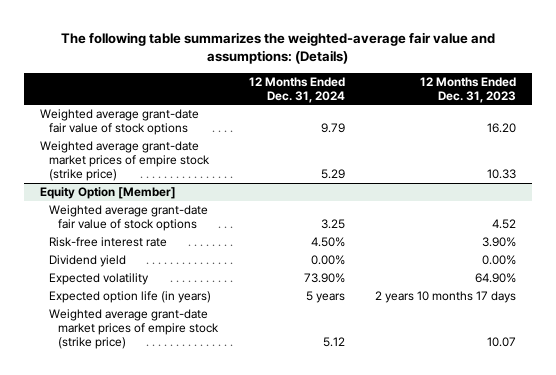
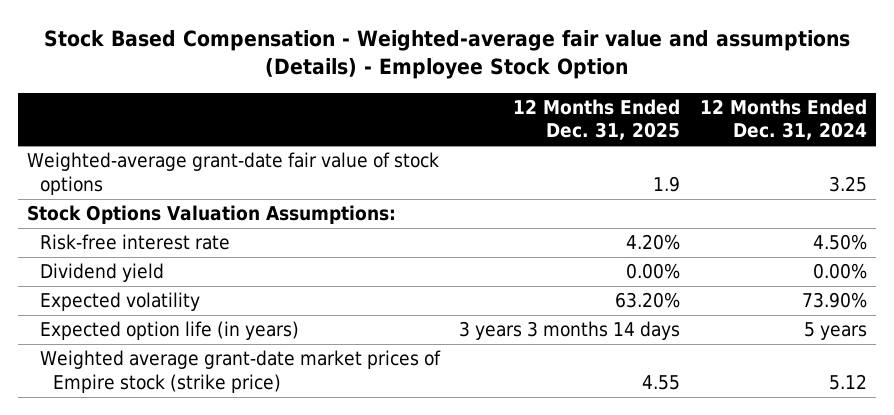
[61,31,496,64] The following table summarizes the weighted-average fair value and assumptions: (Details) -> [44,29,851,80] Stock Based Compensation - Weighted-average fair value and assumptions (Details) - Employee Stock Option
[420,76,517,103] 12 Months Ended Dec. 31, 2023 -> none
none -> [513,98,681,141] 12 Months Ended Dec. 31, 2025
[39,141,210,181] Weighted average grant-date market prices of empire stock (strike price) -> none
[39,187,176,200] Equity Option [Member] -> none
[48,205,208,231] Weighted average grant-date fair value of stock options -> none
[39,109,199,135] Weighted average grant-date fair value of stock options -> [27,152,440,195] Weighted-average grant-date fair value of stock options
[320,122,345,133] 9.79 -> [828,175,867,192] 3.25
none -> [27,205,397,225] Stock Options Valuation Assumptions:
[48,309,219,349] Weighted average grant-date market prices of empire stock (strike price) -> [40,350,442,393] Weighted average grant-date market prices of Empire stock (strike price)

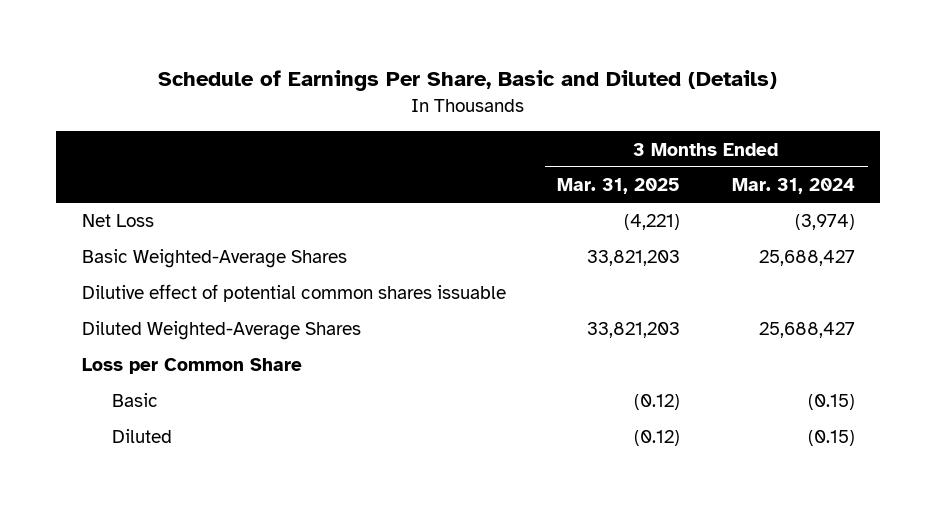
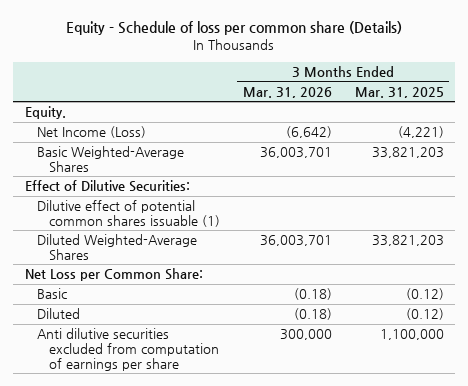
[158,70,778,92] Schedule of Earnings Per Share, Basic and Diluted (Details) -> [66,21,403,36] Equity - Schedule of loss per common share (Details)
[731,178,855,195] Mar. 31, 2024 -> none
none -> [243,86,333,98] Mar. 31, 2026
none -> [24,106,66,120] Equity.
[82,214,155,228] Net Loss -> [36,126,146,139] Net Income (Loss)
none -> [24,180,190,193] Effect of Dilutive Securities:
[82,284,507,303] Dilutive effect of potential common shares issuable -> [36,200,221,227] Dilutive effect of potential common shares issuable (1)
[82,358,303,375] Loss per Common Share -> [24,268,203,282] Net Loss per Common Share:
none -> [36,328,220,371] Anti dilutive securities excluded from computation of earnings per share

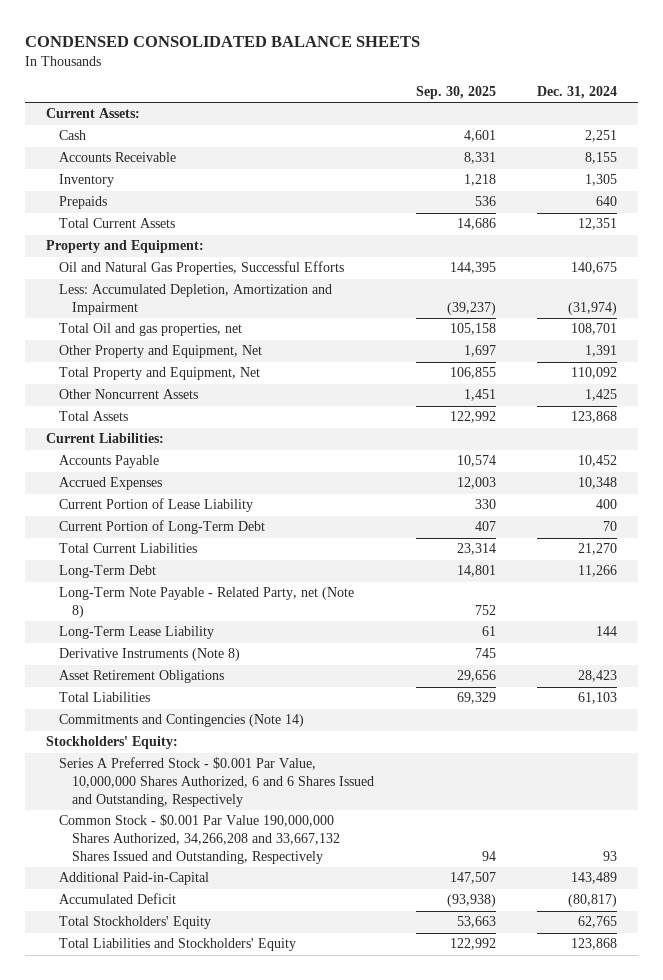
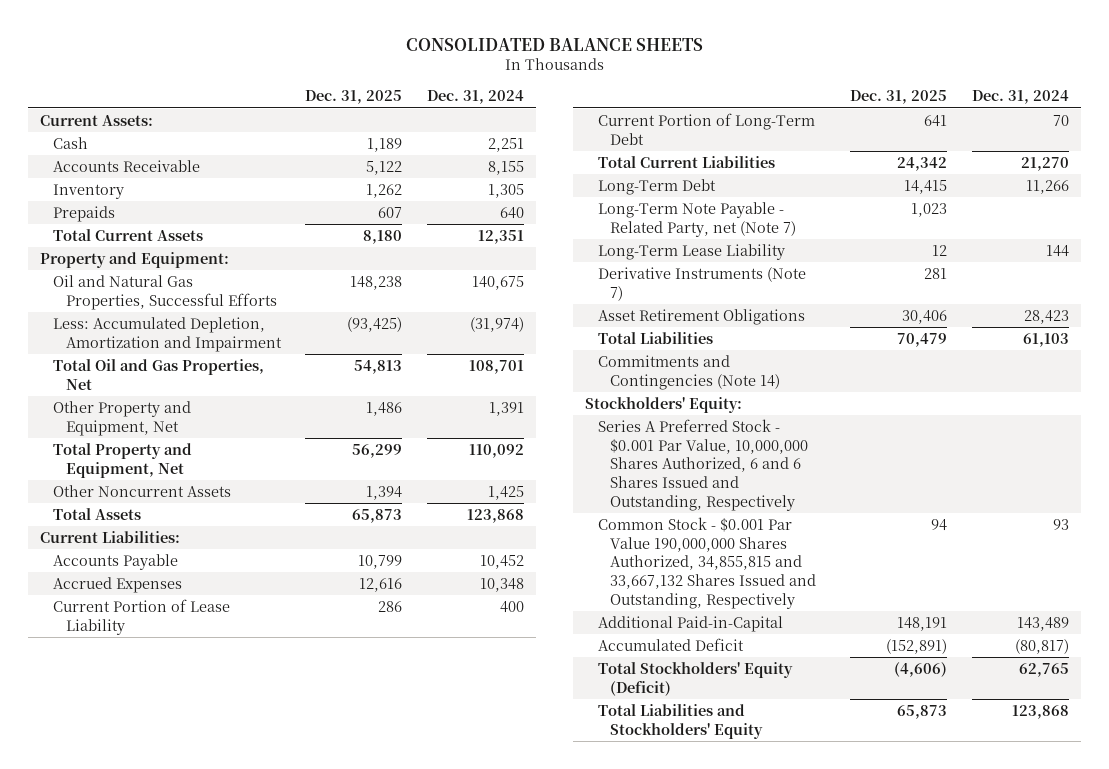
[25,36,421,48] CONDENSED CONSOLIDATED BALANCE SHEETS -> [405,37,703,51] CONSOLIDATED BALANCE SHEETS
[415,86,496,100] Sep. 30, 2025 -> none
none -> [305,90,403,105] Dec. 31, 2025
[59,323,243,337] Total Oil and gas properties, net -> [53,358,265,390] Total Oil and Gas Properties, Net
[59,587,355,619] Long-Term Note Payable - Related Party, net (Note 8) -> [597,201,797,237] Long-Term Note Payable - Related Party, net (Note 7)
[59,648,241,662] Derivative Instruments (Note 8) -> [597,266,806,301] Derivative Instruments (Note 7)
[59,814,341,865] Common Stock - $0.001 Par Value 190,000,000 Shares Authorized, 34,266,208 and 33,667,132 Shares Issued and Outstanding, Respectively -> [597,516,817,609] Common Stock - $0.001 Par Value 190,000,000 Shares Authorized, 34,855,815 and 33,667,132 Shares Issued and Outstanding, Respectively
[59,916,212,930] Total Stockholders' Equity -> [597,661,793,696] Total Stockholders' Equity (Deficit)

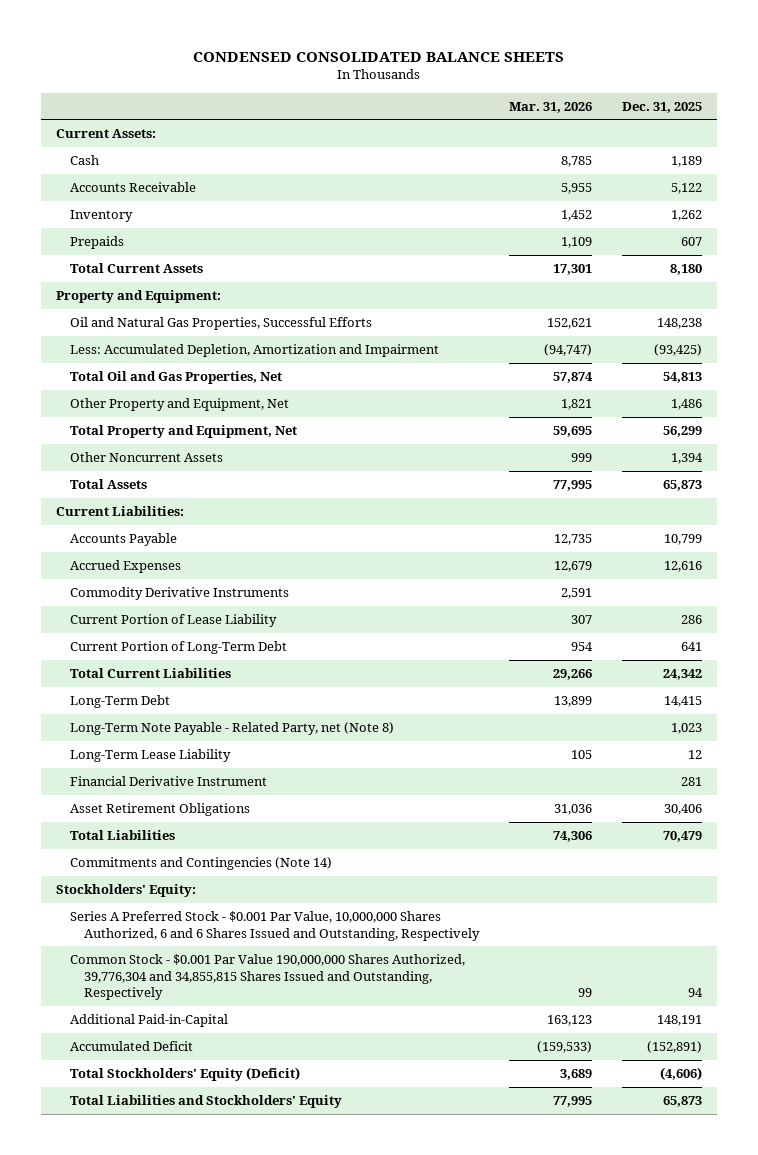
[405,37,703,51] CONSOLIDATED BALANCE SHEETS -> [192,51,564,62] CONDENSED CONSOLIDATED BALANCE SHEETS
[427,90,525,105] Dec. 31, 2024 -> none
none -> [508,101,592,113] Mar. 31, 2026
none -> [70,587,290,601] Commodity Derivative Instruments
[597,201,797,237] Long-Term Note Payable - Related Party, net (Note 7) -> [70,722,395,736] Long-Term Note Payable - Related Party, net (Note 8)
[597,266,806,301] Derivative Instruments (Note 7) -> [70,776,268,787] Financial Derivative Instrument
[597,516,817,609] Common Stock - $0.001 Par Value 190,000,000 Shares Authorized, 34,855,815 and 33,667,132 Shares Issued and Outstanding, Respectively -> [70,954,466,1001] Common Stock - $0.001 Par Value 190,000,000 Shares Authorized, 39,776,304 and 34,855,815 Shares Issued and Outstanding, Respectively

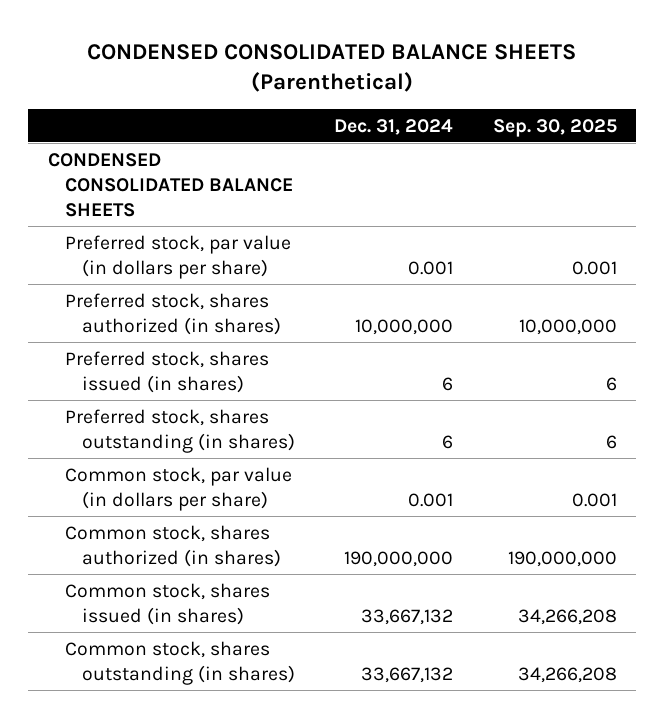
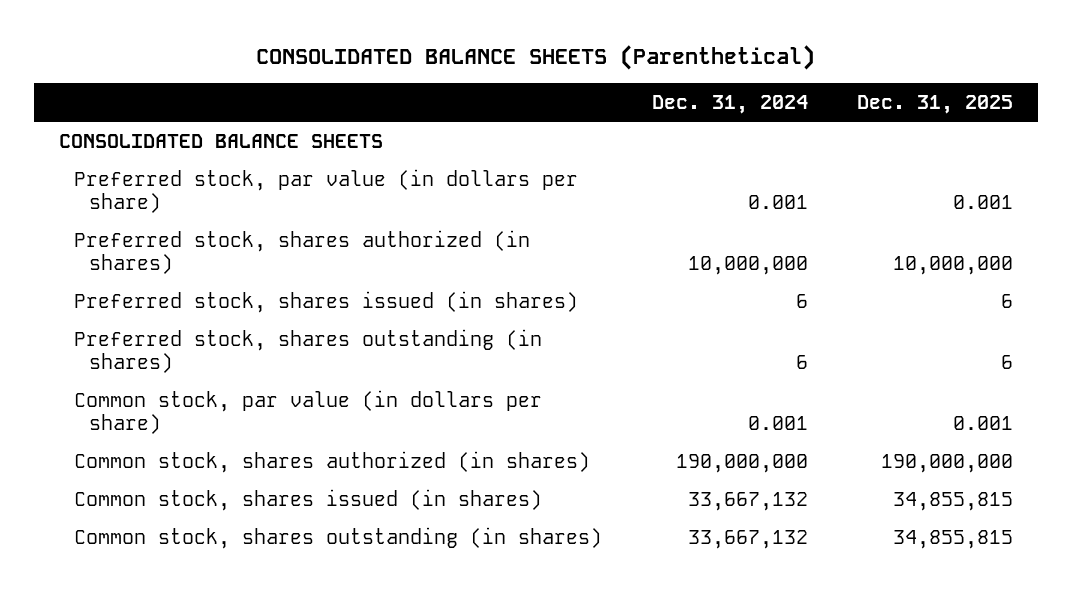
[87,43,577,93] CONDENSED CONSOLIDATED BALANCE SHEETS (Parenthetical) -> [256,45,816,71] CONSOLIDATED BALANCE SHEETS (Parenthetical)
[492,118,617,137] Sep. 30, 2025 -> none
none -> [857,95,1014,115] Dec. 31, 2025
[47,152,294,218] CONDENSED CONSOLIDATED BALANCE SHEETS -> [58,133,383,148] CONSOLIDATED BALANCE SHEETS

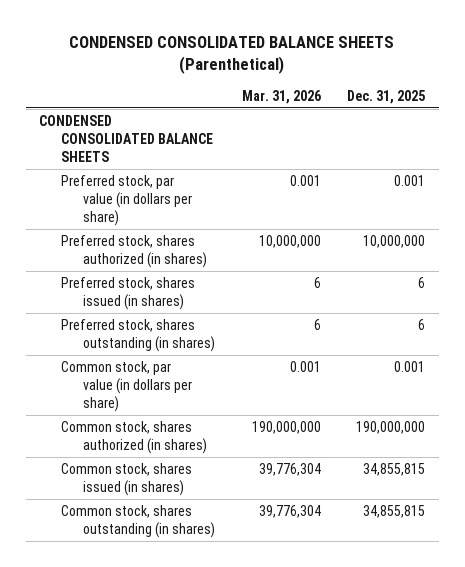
[256,45,816,71] CONSOLIDATED BALANCE SHEETS (Parenthetical) -> [69,35,395,74] CONDENSED CONSOLIDATED BALANCE SHEETS (Parenthetical)
[651,95,808,115] Dec. 31, 2024 -> none
none -> [241,89,321,104] Mar. 31, 2026
[58,133,383,148] CONSOLIDATED BALANCE SHEETS -> [39,114,214,163] CONDENSED CONSOLIDATED BALANCE SHEETS

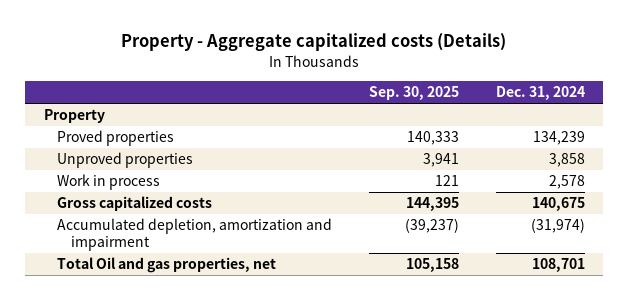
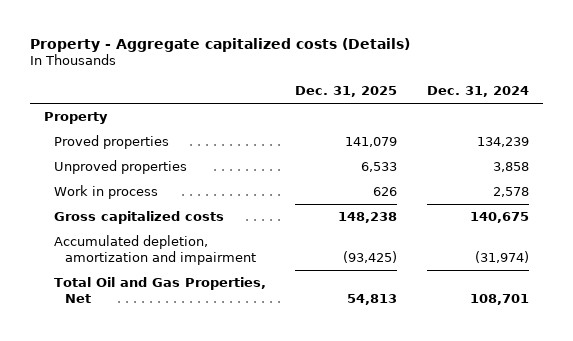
[369,86,460,101] Sep. 30, 2025 -> none
none -> [295,85,398,97] Dec. 31, 2025
[57,257,277,274] Total Oil and gas properties, net -> [54,277,267,303] Total Oil and Gas Properties, Net

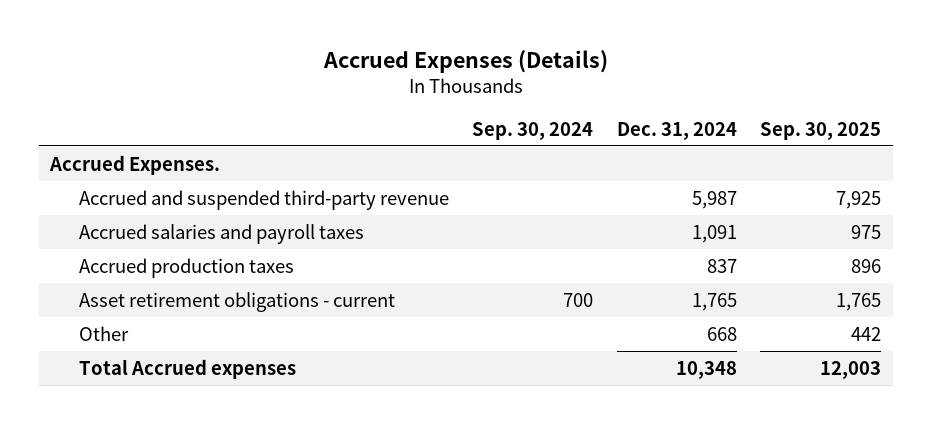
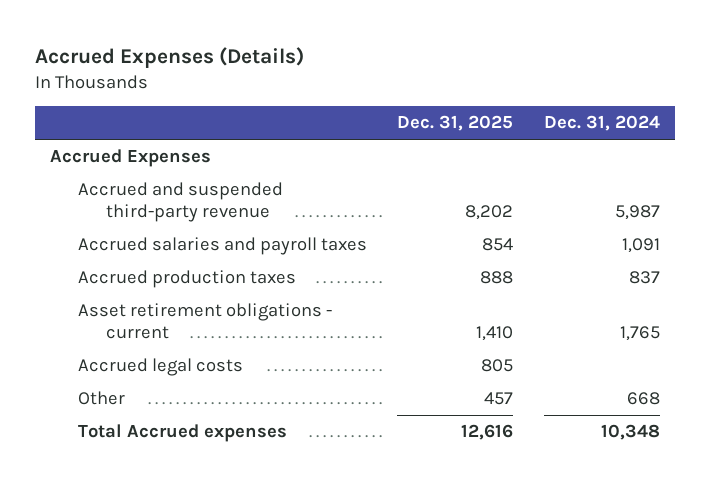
[472,121,594,140] Sep. 30, 2024 -> none
[760,121,882,140] Sep. 30, 2025 -> none
none -> [397,115,514,132] Dec. 31, 2025
[49,154,221,175] Accrued Expenses. -> [50,149,212,168] Accrued Expenses
none -> [78,358,244,377] Accrued legal costs

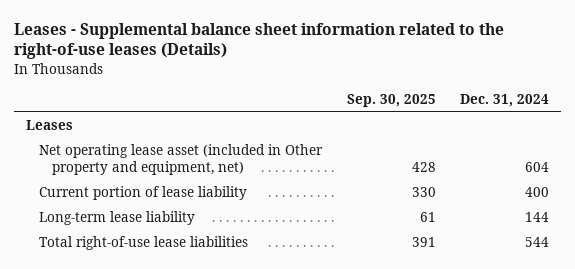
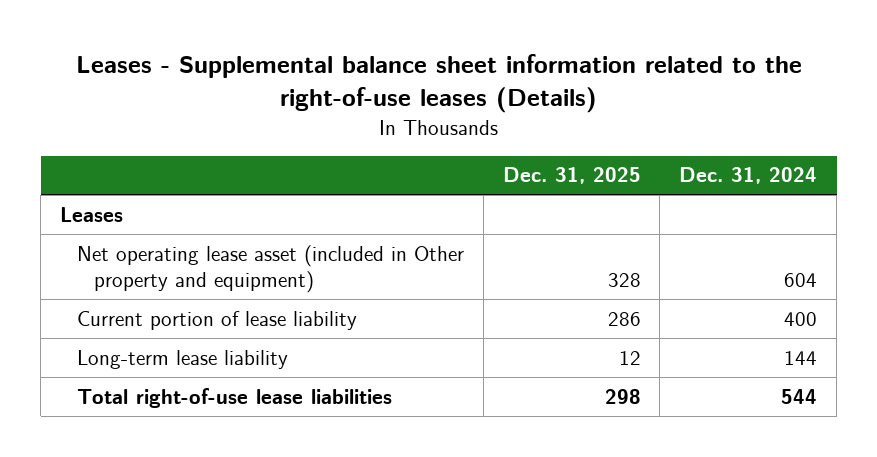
[346,94,436,108] Sep. 30, 2025 -> none
none -> [502,167,641,185] Dec. 31, 2025
[38,144,323,176] Net operating lease asset (included in Other property and equipment, net) -> [76,244,464,293] Net operating lease asset (included in Other property and equipment)

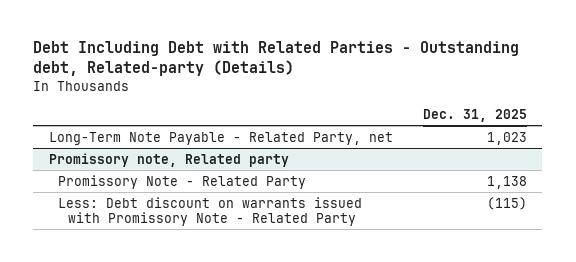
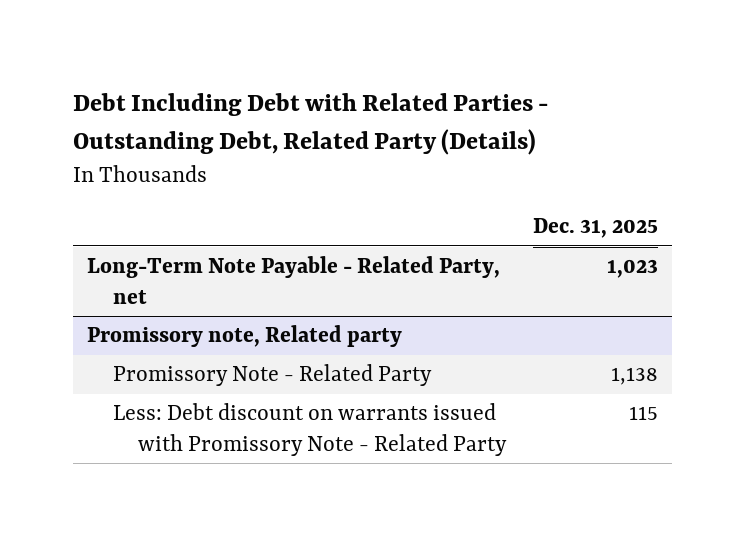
[33,41,520,77] Debt Including Debt with Related Parties - Outstanding debt, Related-party (Details) -> [73,93,550,156] Debt Including Debt with Related Parties - Outstanding Debt, Related Party (Details)
[487,196,528,210] (115) -> [629,406,659,421] 115

